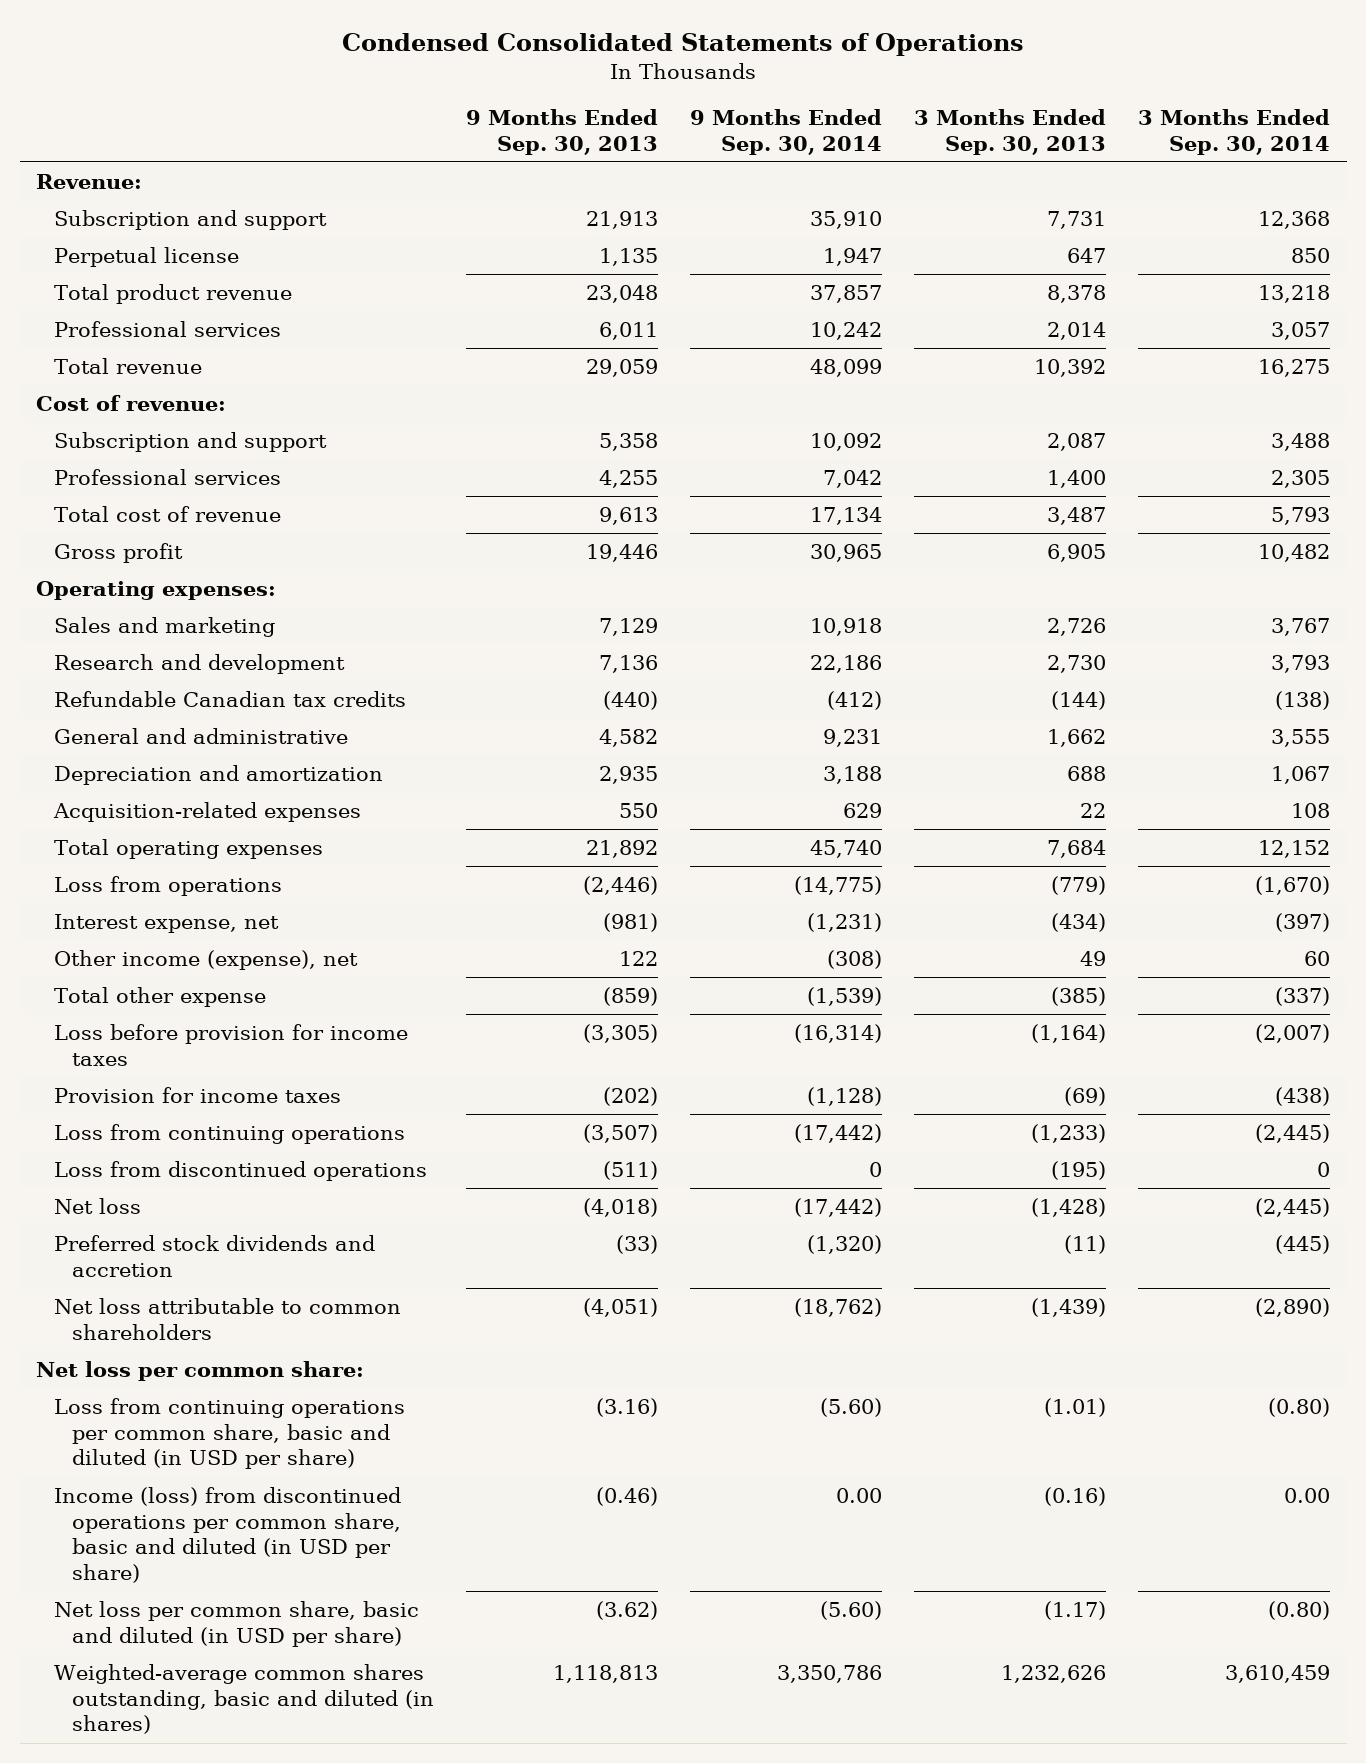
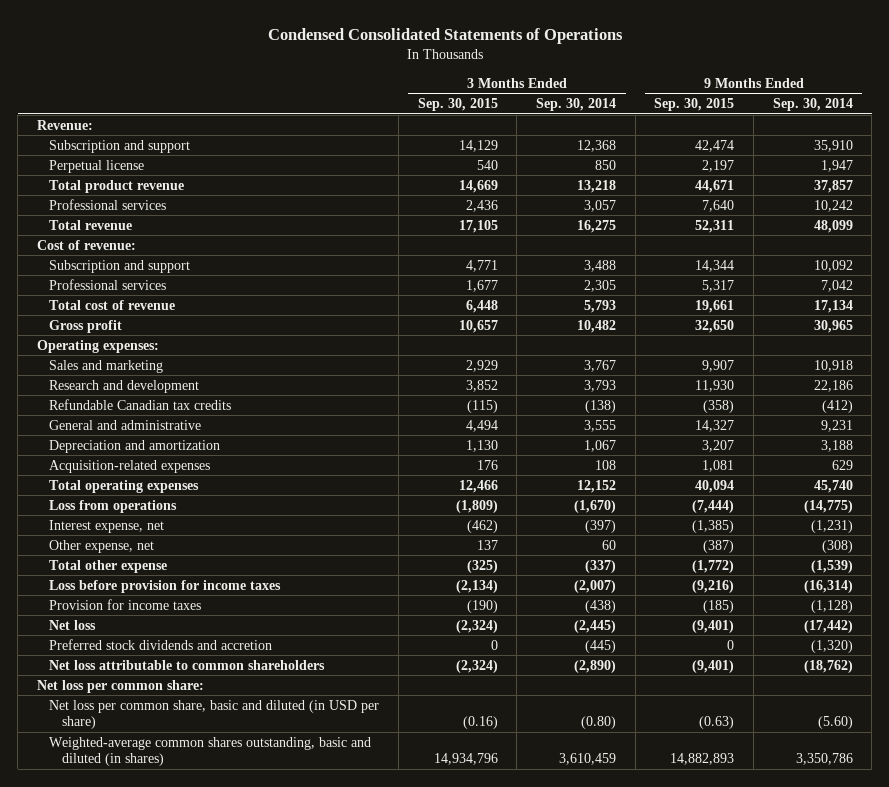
[465,108,658,155] 9 Months Ended Sep. 30, 2013 -> none
[914,108,1107,155] 3 Months Ended Sep. 30, 2013 -> none
none -> [417,98,498,112] Sep. 30, 2015
none -> [654,98,735,112] Sep. 30, 2015
[53,950,358,971] Other income (expense), net -> [49,539,155,553] Other expense, net
[53,1124,405,1145] Loss from continuing operations -> none
[53,1161,427,1182] Loss from discontinued operations -> none
[53,1398,405,1470] Loss from continuing operations per common share, basic and diluted (in USD per share) -> none
[53,1487,401,1583] Income (loss) from discontinued operations per common share, basic and diluted (in USD per share) -> none

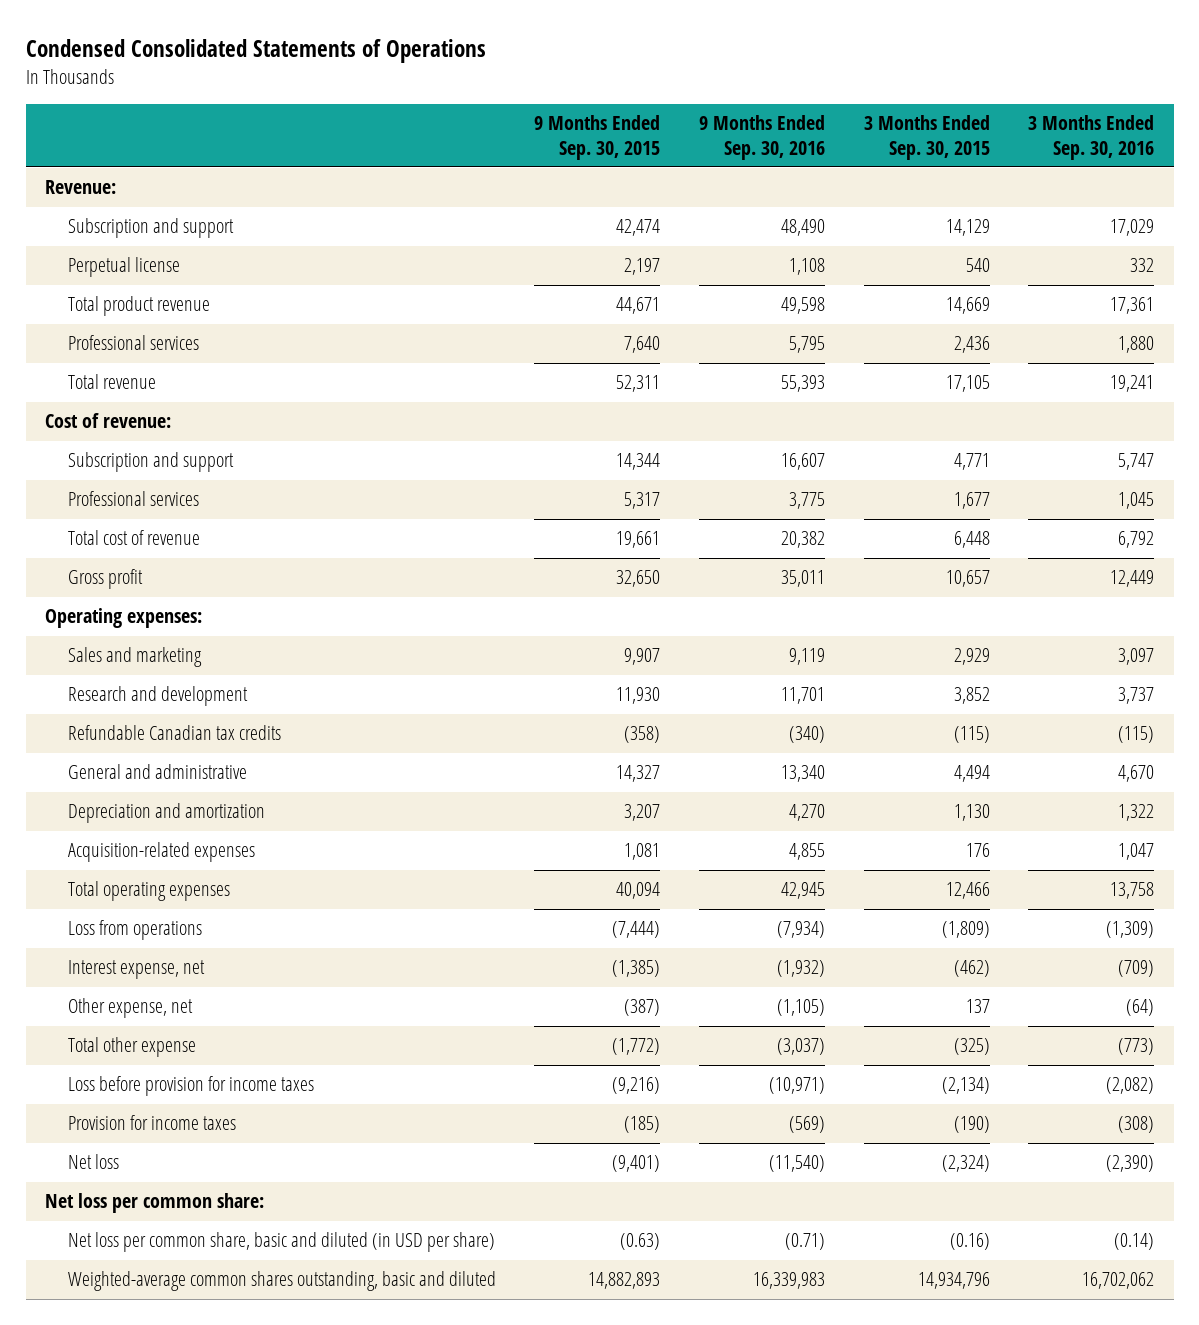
[536,98,617,112] Sep. 30, 2014 -> none
[772,98,853,112] Sep. 30, 2014 -> none
none -> [698,114,825,160] 9 Months Ended Sep. 30, 2016
none -> [1028,114,1155,160] 3 Months Ended Sep. 30, 2016
[49,638,273,650] Preferred stock dividends and accretion -> none
[49,659,326,670] Net loss attributable to common shareholders -> none
[49,736,372,767] Weighted-average common shares outstanding, basic and diluted (in shares) -> [67,1271,496,1292] Weighted-average common shares outstanding, basic and diluted

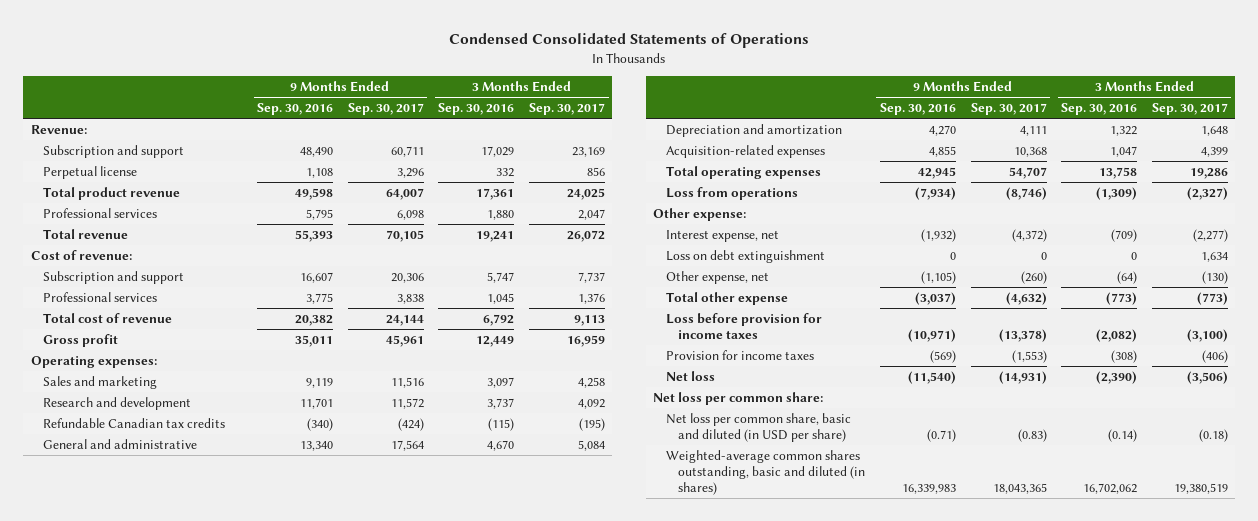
[534,114,661,160] 9 Months Ended Sep. 30, 2015 -> none
[863,114,990,160] 3 Months Ended Sep. 30, 2015 -> none
none -> [347,103,424,116] Sep. 30, 2017
none -> [528,103,605,116] Sep. 30, 2017
none -> [653,207,747,221] Other expense:
none -> [665,249,825,263] Loss on debt extinguishment
[67,1271,496,1292] Weighted-average common shares outstanding, basic and diluted -> [665,449,866,495] Weighted-average common shares outstanding, basic and diluted (in shares)

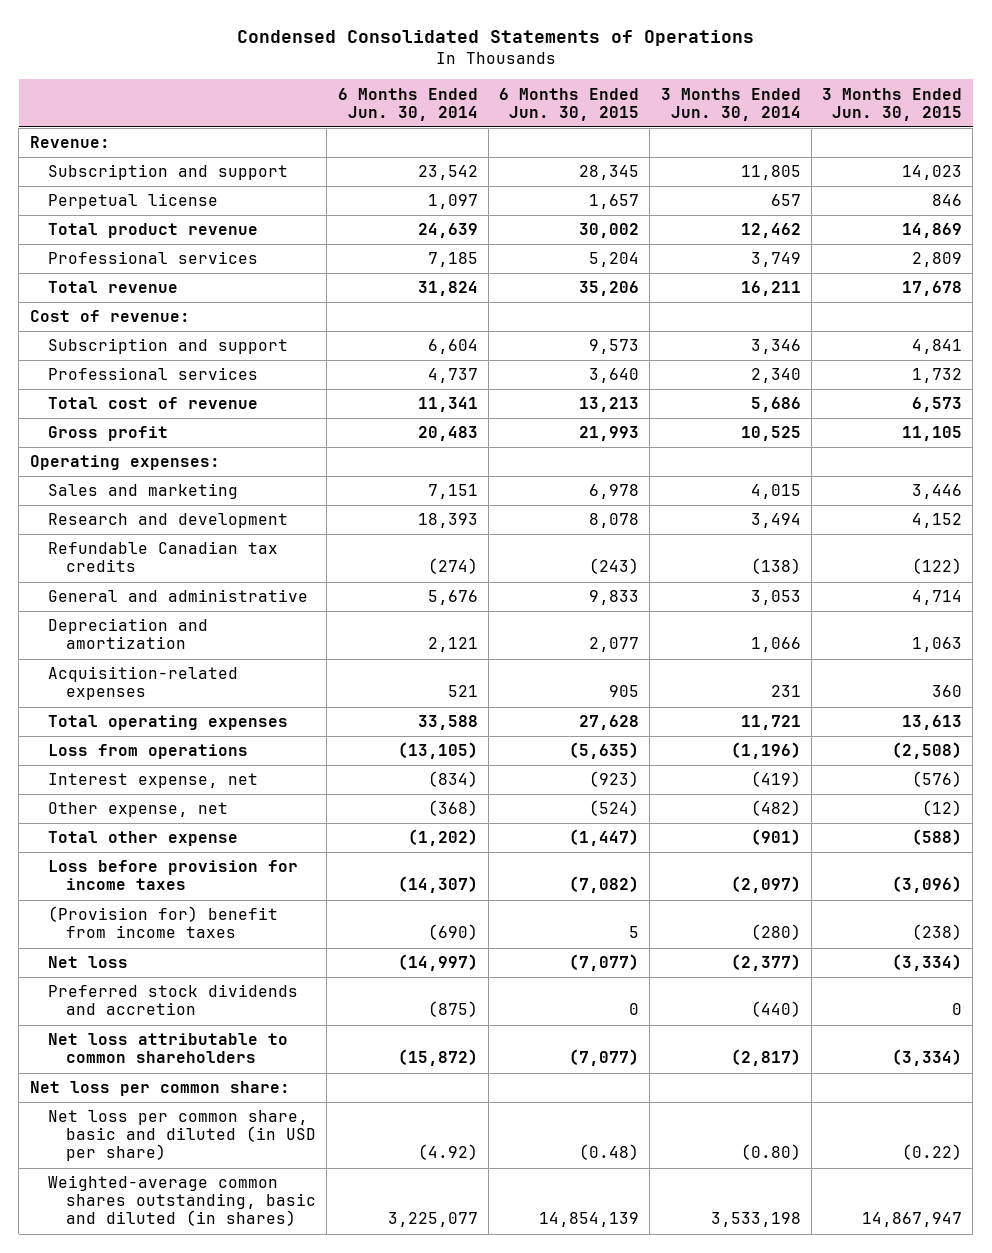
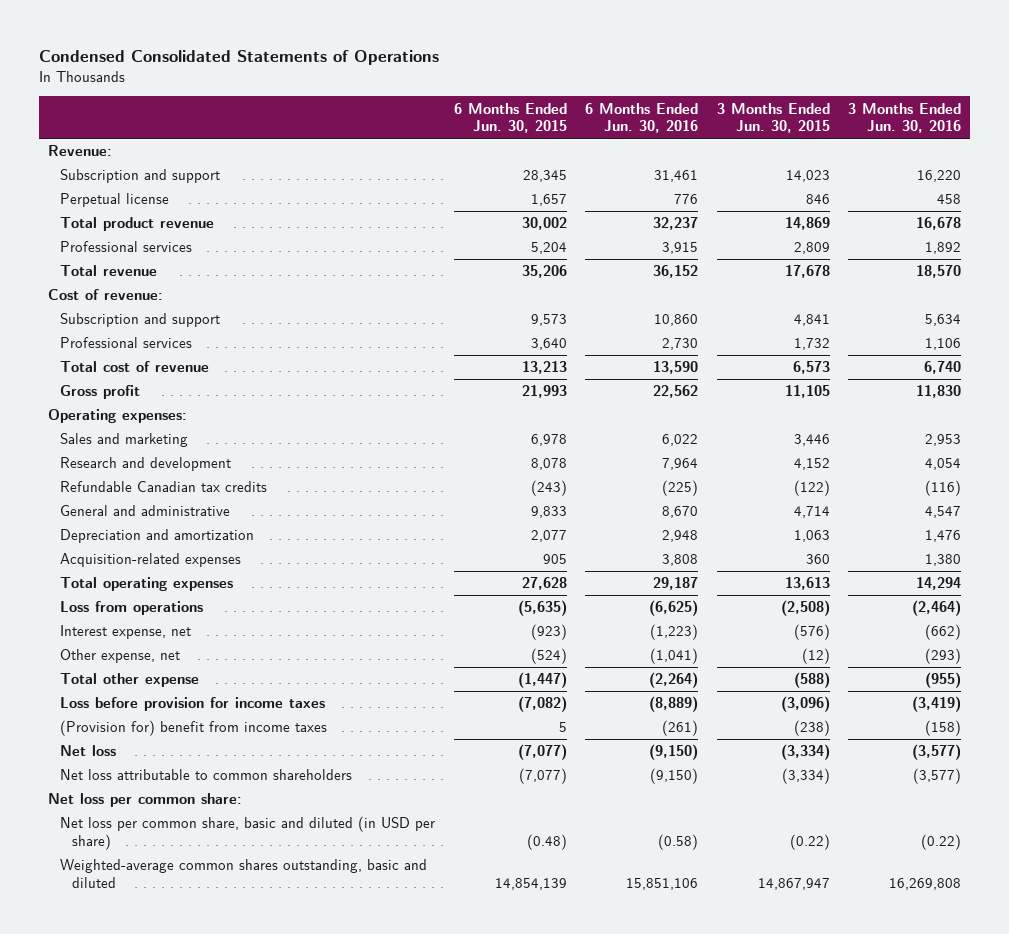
[337,87,478,121] 6 Months Ended Jun. 30, 2014 -> none
[660,87,801,121] 3 Months Ended Jun. 30, 2014 -> none
none -> [585,102,699,134] 6 Months Ended Jun. 30, 2016
none -> [848,102,962,134] 3 Months Ended Jun. 30, 2016
[47,984,298,1016] Preferred stock dividends and accretion -> none
[47,1175,317,1227] Weighted-average common shares outstanding, basic and diluted (in shares) -> [60,859,428,888] Weighted-average common shares outstanding, basic and diluted

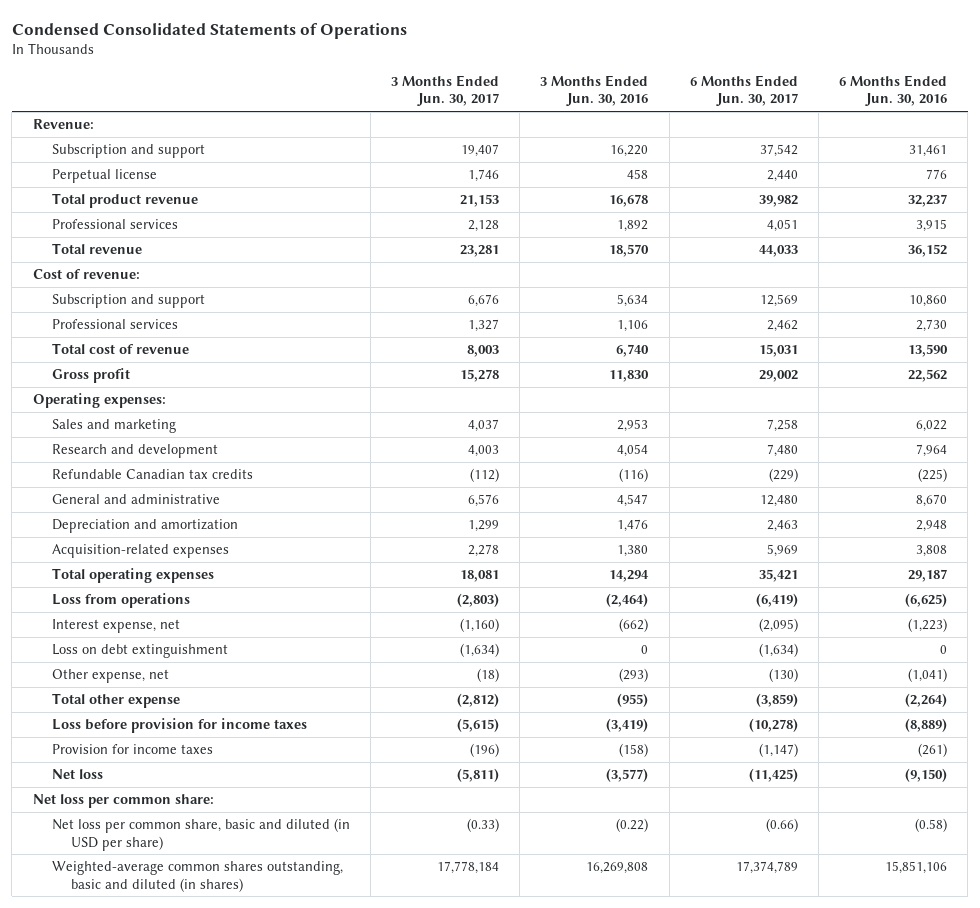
[453,102,567,134] 6 Months Ended Jun. 30, 2015 -> none
[716,102,830,134] 3 Months Ended Jun. 30, 2015 -> none
none -> [391,74,500,107] 3 Months Ended Jun. 30, 2017
none -> [689,74,798,107] 6 Months Ended Jun. 30, 2017
none -> [51,644,228,659] Loss on debt extinguishment
[60,720,328,737] (Provision for) benefit from income taxes -> [51,744,213,755] Provision for income taxes
[60,769,353,781] Net loss attributable to common shareholders -> none
[60,859,428,888] Weighted-average common shares outstanding, basic and diluted -> [51,861,343,892] Weighted-average common shares outstanding, basic and diluted (in shares)

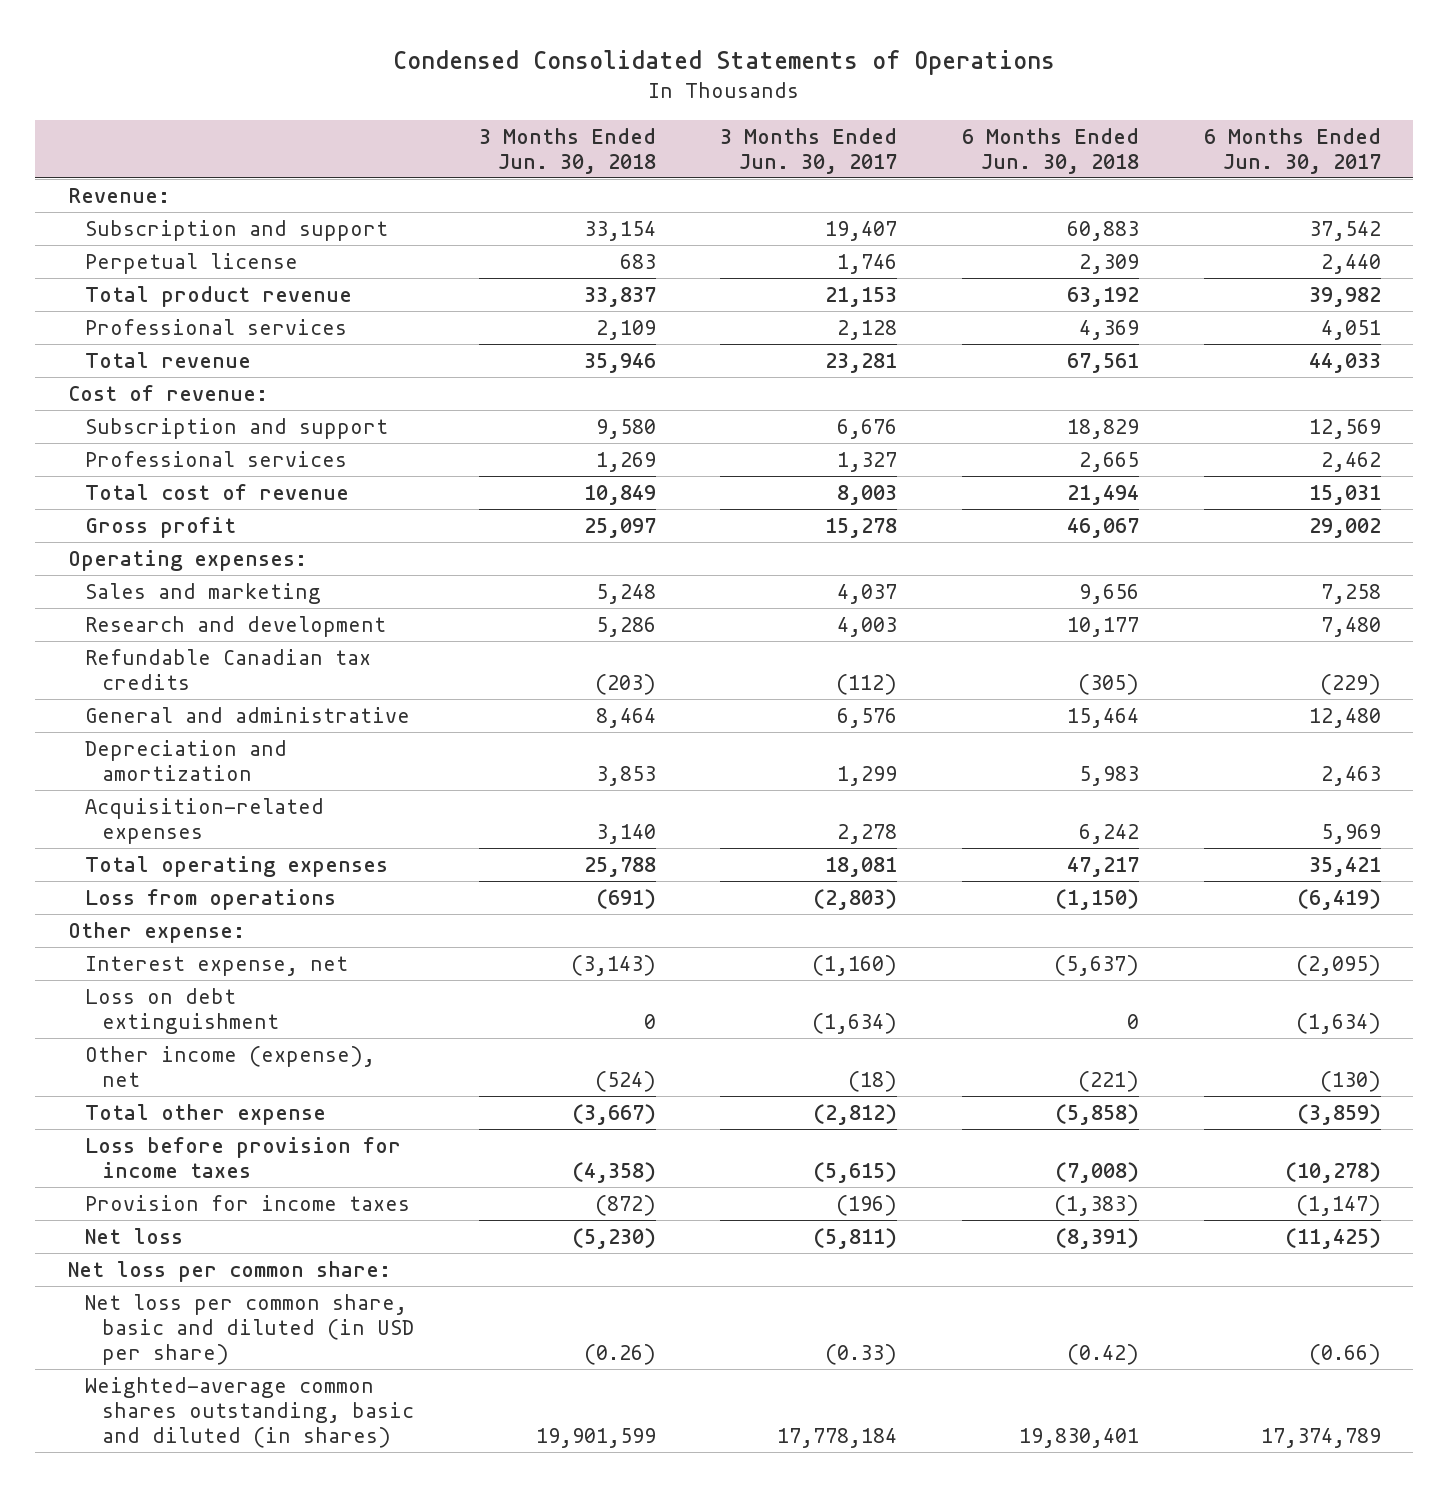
[540,74,649,107] 3 Months Ended Jun. 30, 2016 -> none
[839,74,948,107] 6 Months Ended Jun. 30, 2016 -> none
none -> [478,127,656,174] 3 Months Ended Jun. 30, 2018
none -> [962,127,1140,174] 6 Months Ended Jun. 30, 2018
none -> [67,921,245,943] Other expense:
[51,669,169,684] Other expense, net -> [84,1045,375,1087] Other income (expense), net

